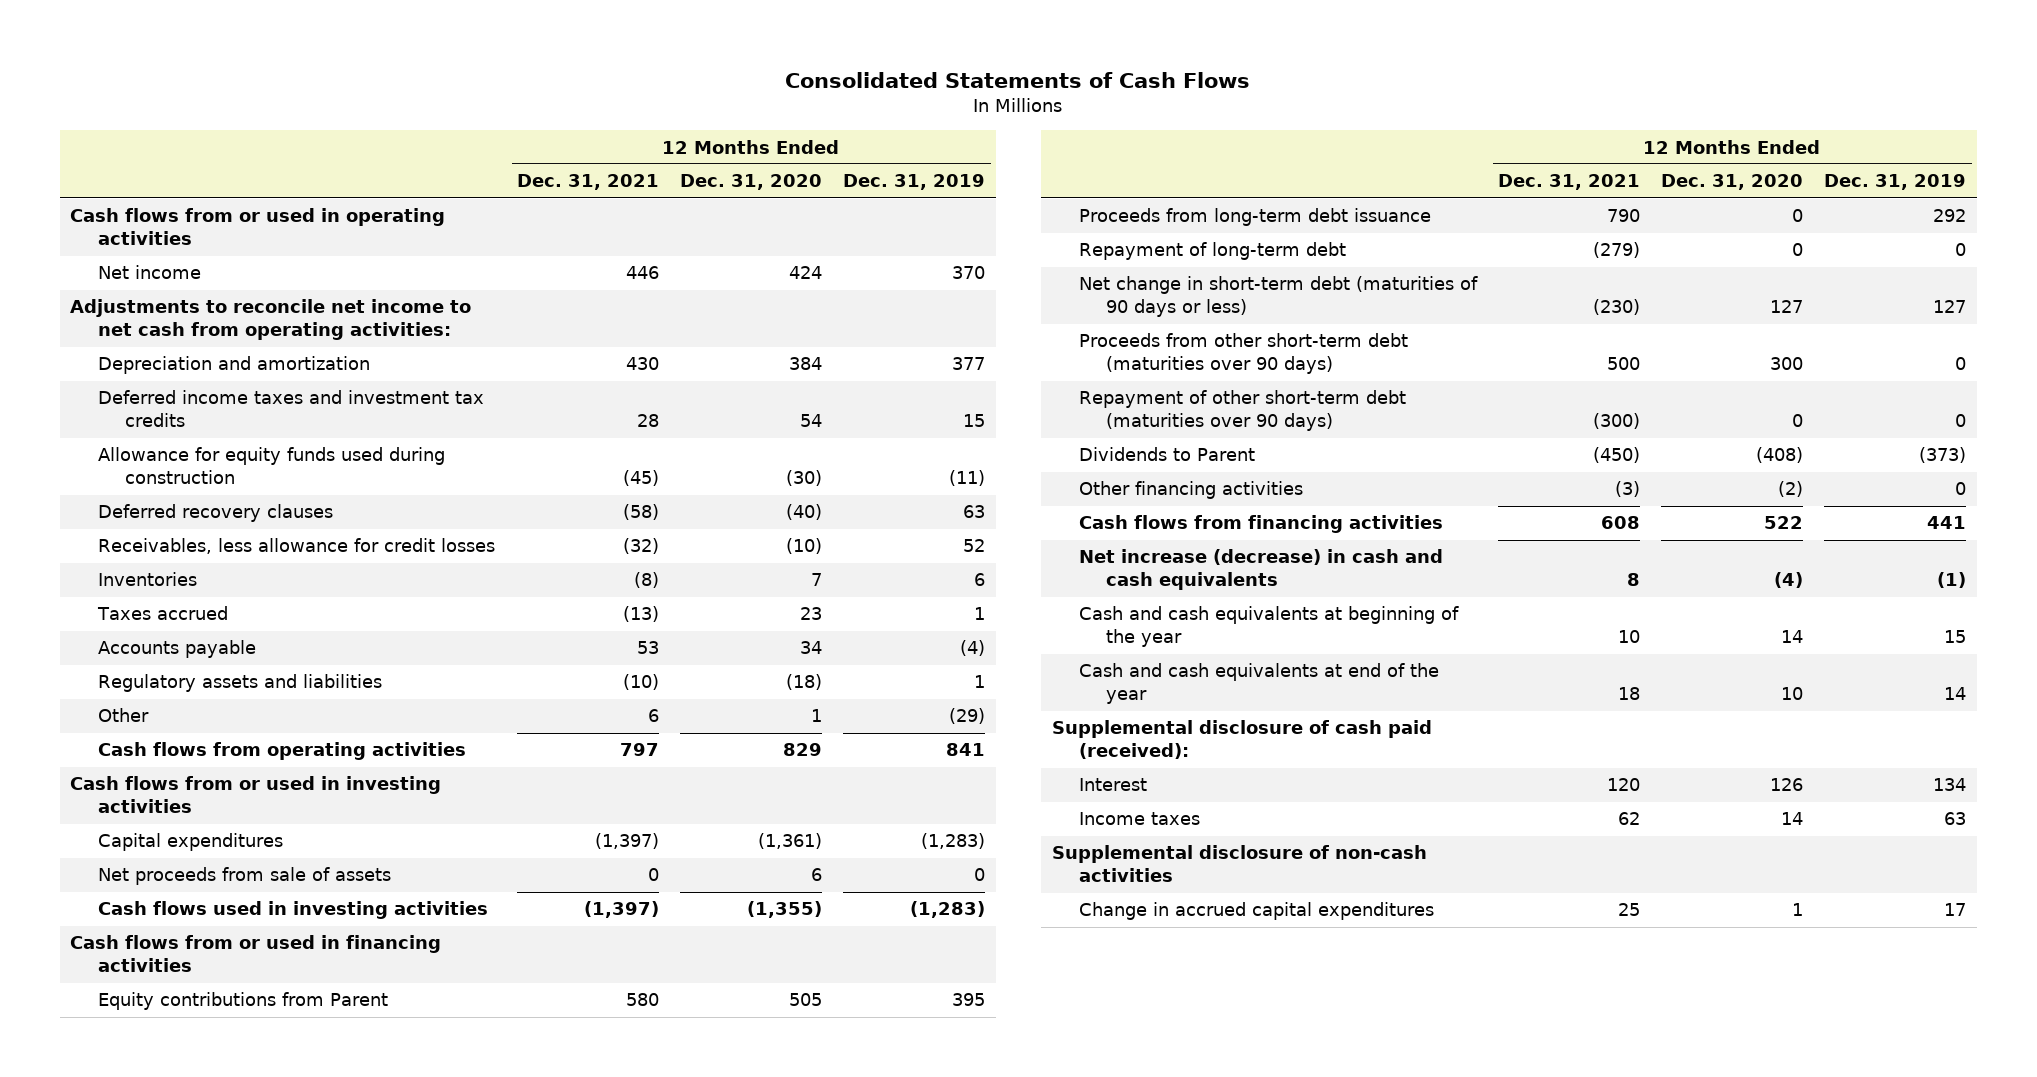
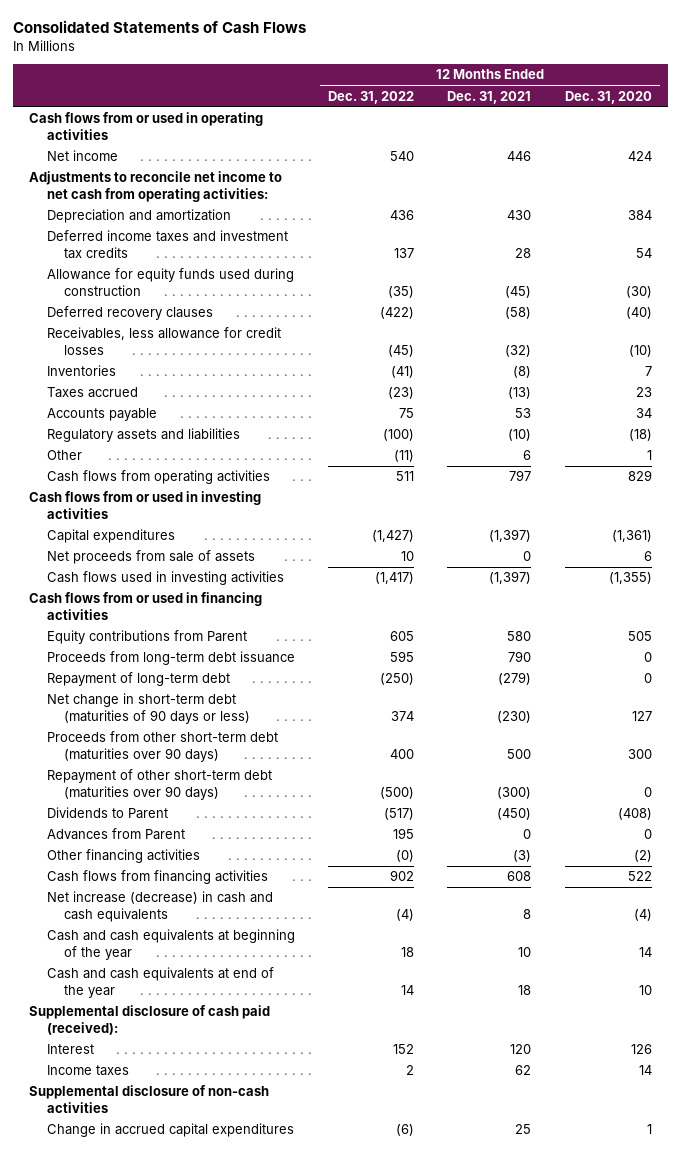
[843,174,986,191] Dec. 31, 2019 -> none
none -> [328,90,415,104] Dec. 31, 2022
none -> [46,828,185,841] Advances from Parent

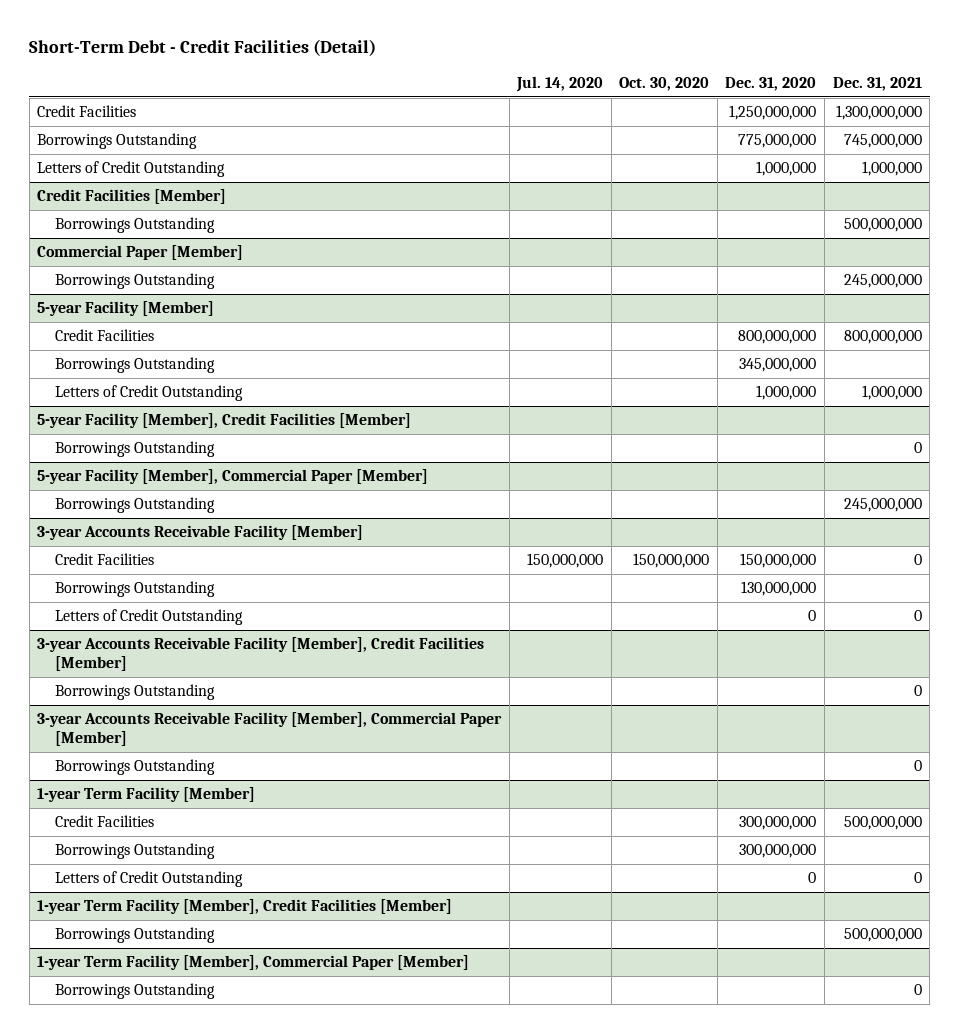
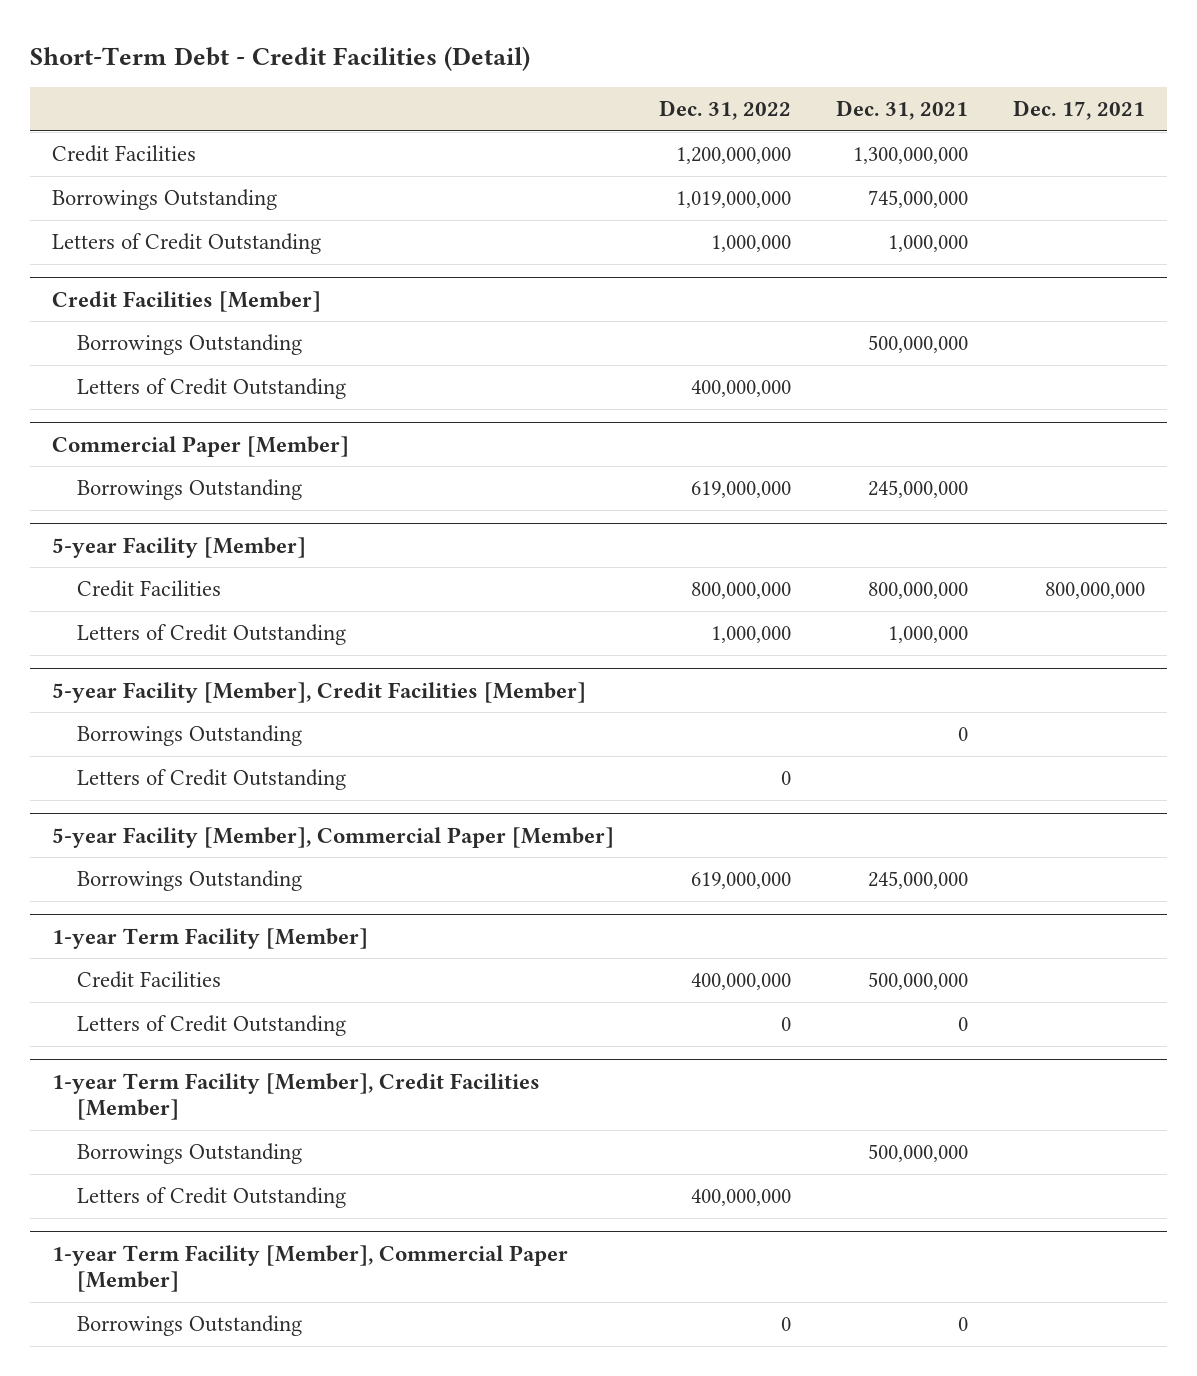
[516,75,604,92] Jul. 14, 2020 -> none
[619,76,710,91] Oct. 30, 2020 -> none
[725,76,817,91] Dec. 31, 2020 -> none
none -> [659,100,792,121] Dec. 31, 2022
none -> [1012,100,1145,121] Dec. 17, 2021
none -> [76,378,346,400] Letters of Credit Outstanding
[54,357,215,374] Borrowings Outstanding -> none
none -> [76,769,346,791] Letters of Credit Outstanding
[37,525,364,541] 3-year Accounts Receivable Facility [Member] -> none
[54,553,154,566] Credit Facilities -> none
[54,581,215,598] Borrowings Outstanding -> none
[54,609,243,626] Letters of Credit Outstanding -> none
[37,637,485,671] 3-year Accounts Receivable Facility [Member], Credit Facilities [Member] -> none
[54,684,215,701] Borrowings Outstanding -> none
[37,712,503,746] 3-year Accounts Receivable Facility [Member], Commercial Paper [Member] -> none
[54,759,215,776] Borrowings Outstanding -> none
[54,843,215,860] Borrowings Outstanding -> none
none -> [76,1187,346,1209] Letters of Credit Outstanding

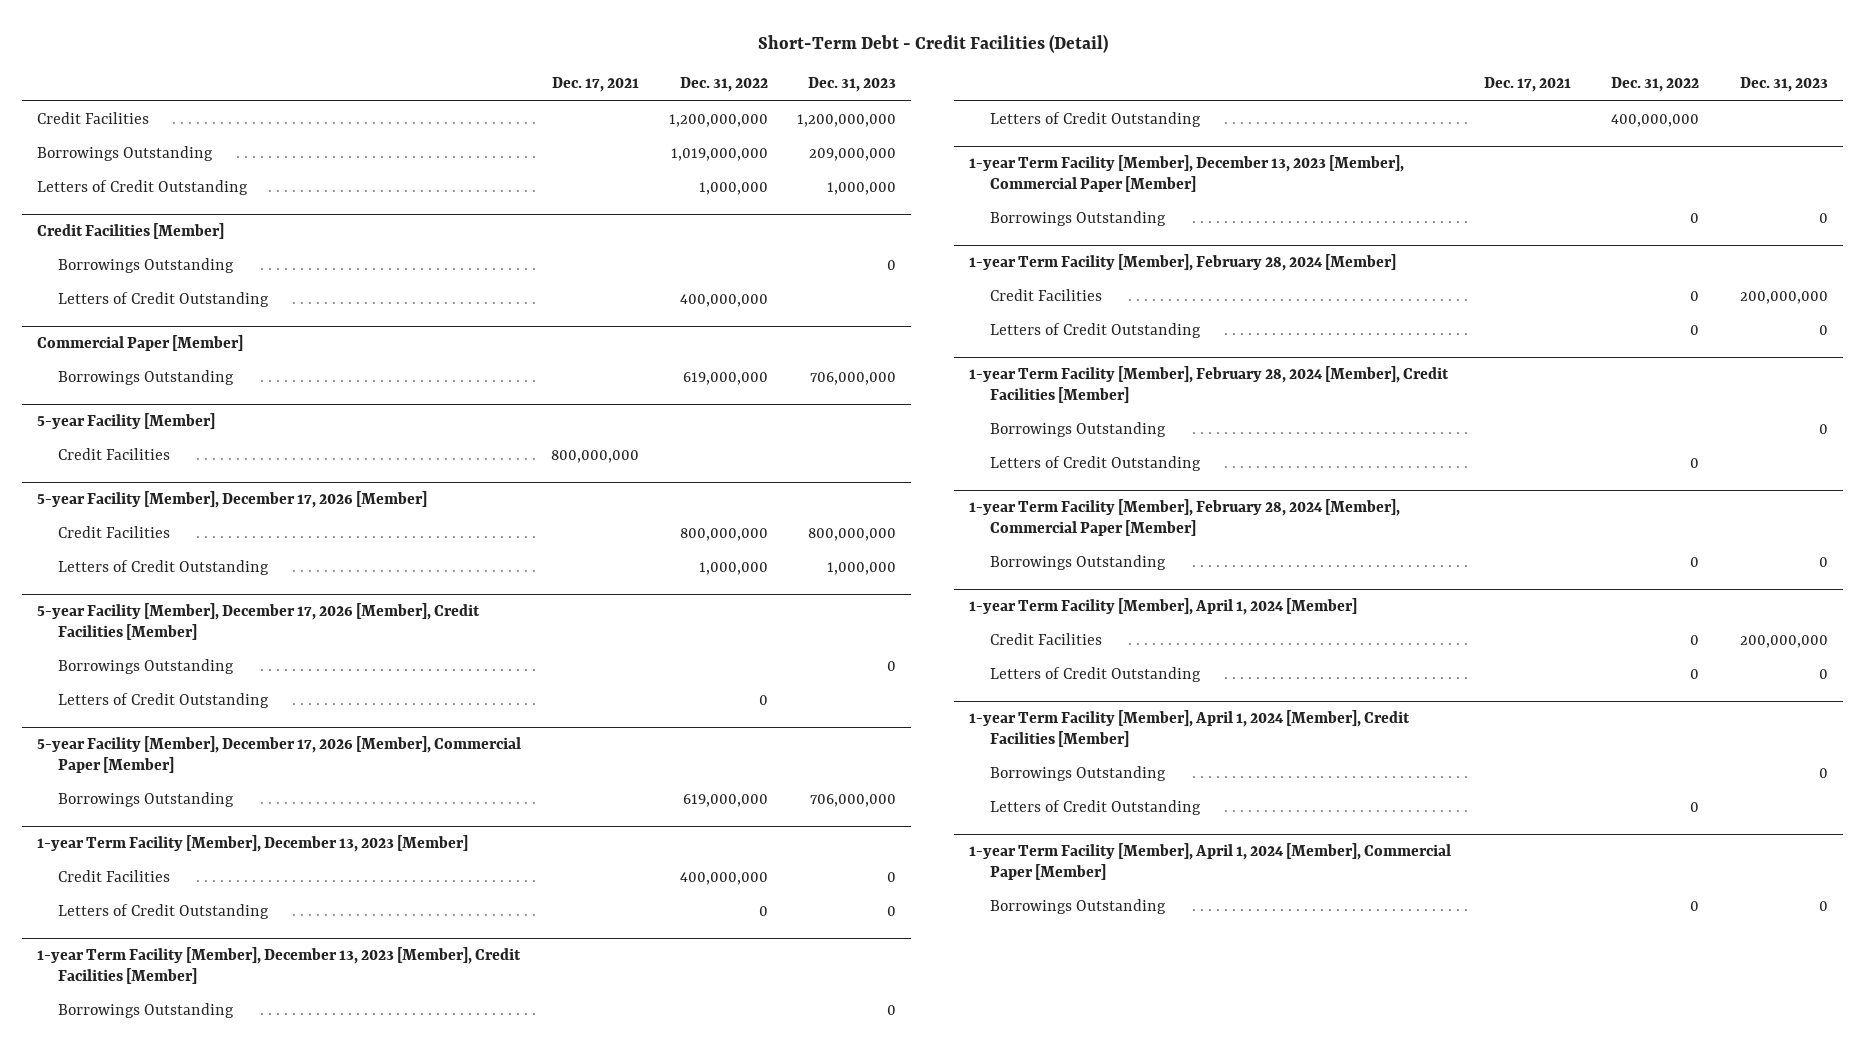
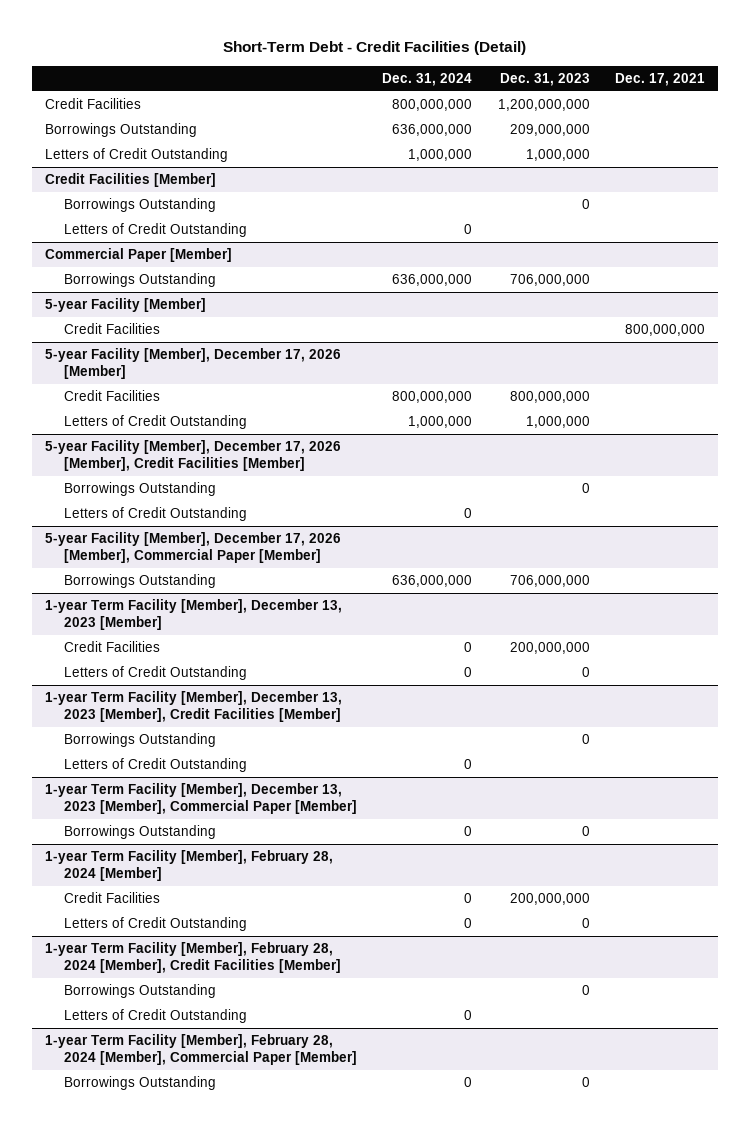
[679,77,768,93] Dec. 31, 2022 -> none
none -> [382,72,473,86] Dec. 31, 2024
[887,871,897,882] 0 -> [509,642,590,655] 200,000,000
[969,598,1358,616] 1-year Term Facility [Member], April 1, 2024 [Member] -> none
[989,632,1102,645] Credit Facilities -> none
[989,666,1201,682] Letters of Credit Outstanding -> none
[969,710,1411,747] 1-year Term Facility [Member], April 1, 2024 [Member], Credit Facilities [Member] -> none
[989,765,1166,781] Borrowings Outstanding -> none
[989,799,1201,815] Letters of Credit Outstanding -> none
[969,843,1452,880] 1-year Term Facility [Member], April 1, 2024 [Member], Commercial Paper [Member] -> none
[989,898,1166,914] Borrowings Outstanding -> none

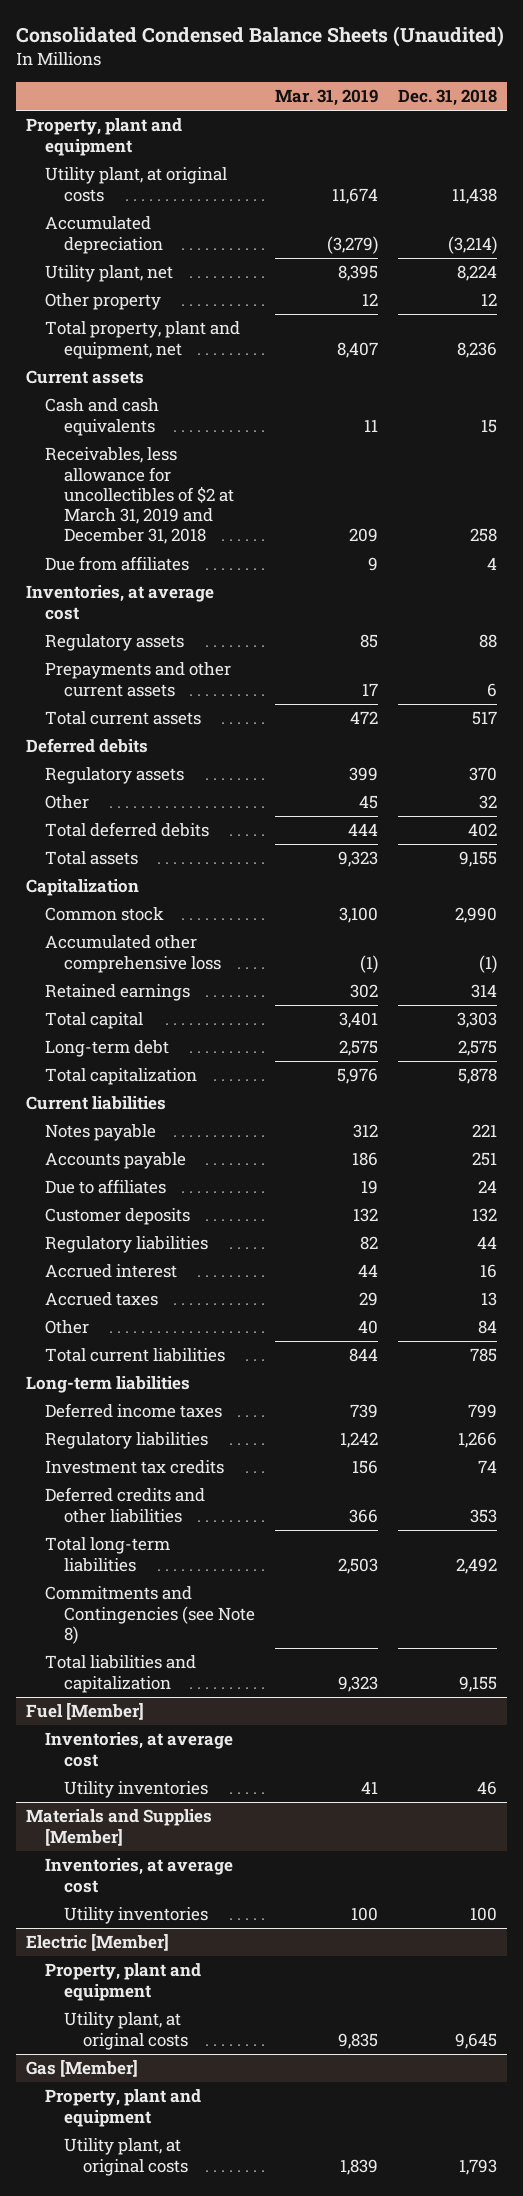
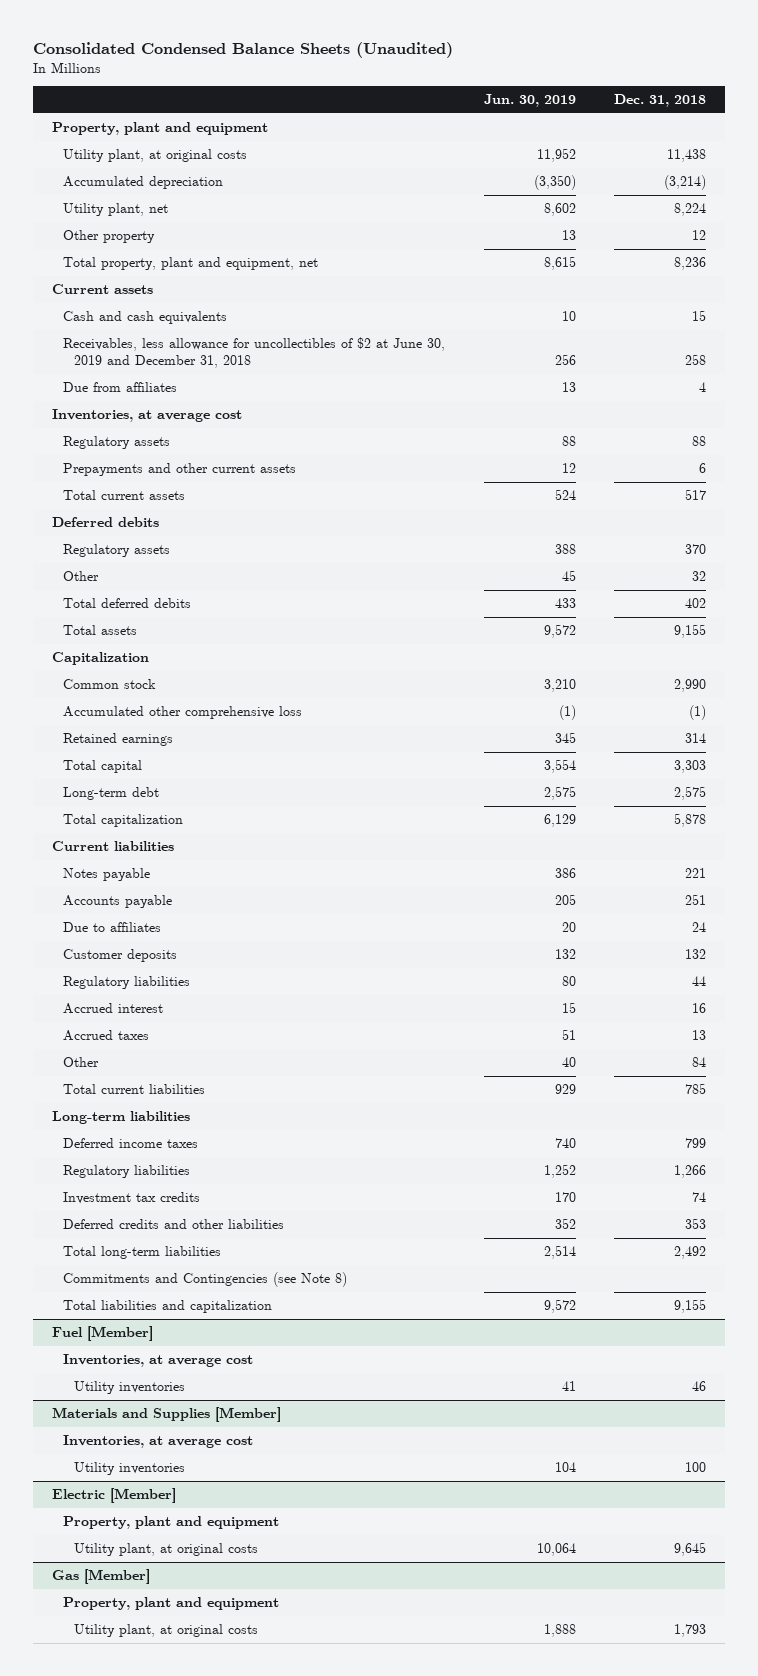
[275,89,379,107] Mar. 31, 2019 -> none
none -> [483,94,576,108] Jun. 30, 2019
[45,447,235,545] Receivables, less allowance for uncollectibles of $2 at March 31, 2019 and December 31, 2018 -> [63,337,446,369] Receivables, less allowance for uncollectibles of $2 at June 30, 2019 and December 31, 2018

